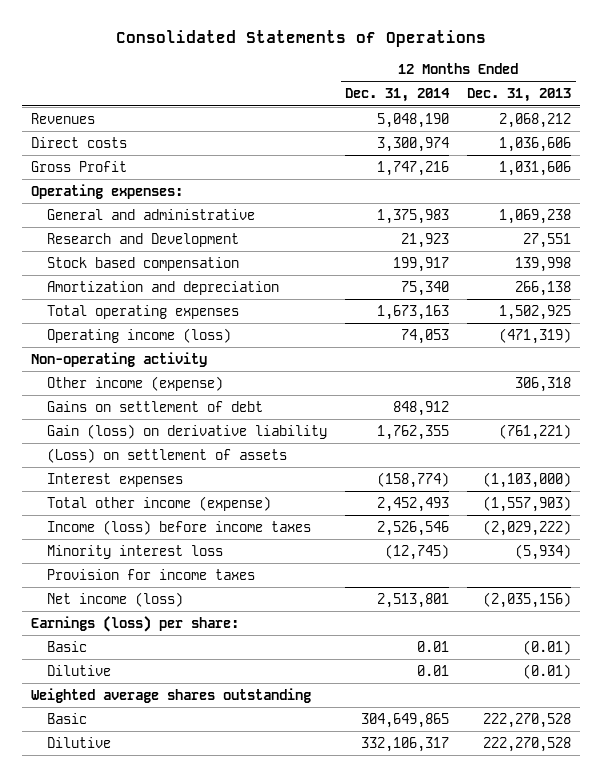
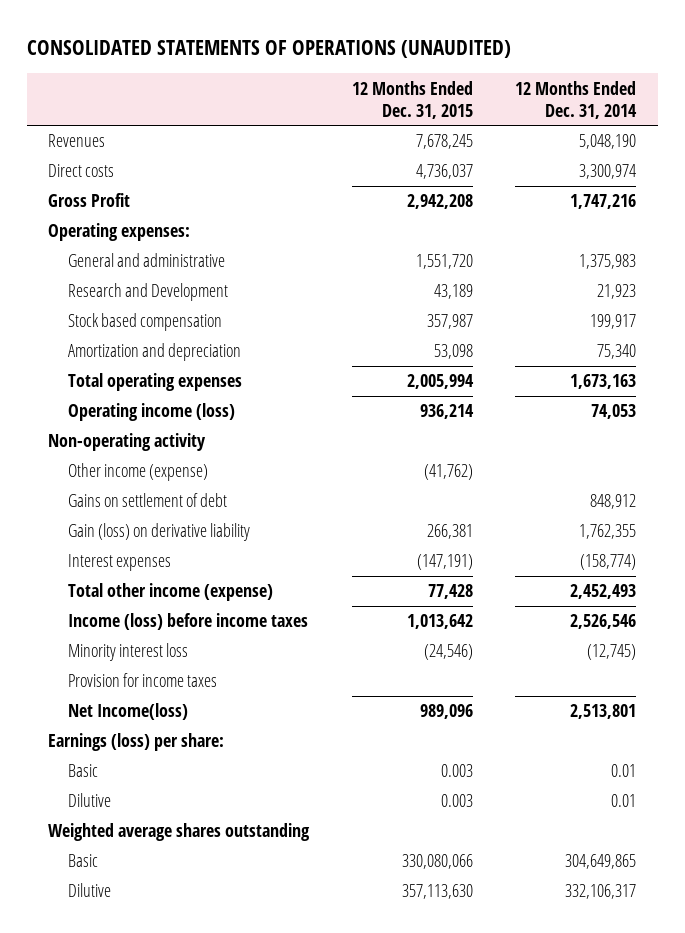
[116,30,487,48] Consolidated Statements of Operations -> [26,39,511,58] CONSOLIDATED STATEMENTS OF OPERATIONS (UNAUDITED)
[467,88,572,103] Dec. 31, 2013 -> none
none -> [351,80,473,119] 12 Months Ended Dec. 31, 2015
[46,448,287,464] (Loss) on settlement of assets -> none
[46,592,183,608] Net income (loss) -> [67,703,188,721] Net Income(loss)

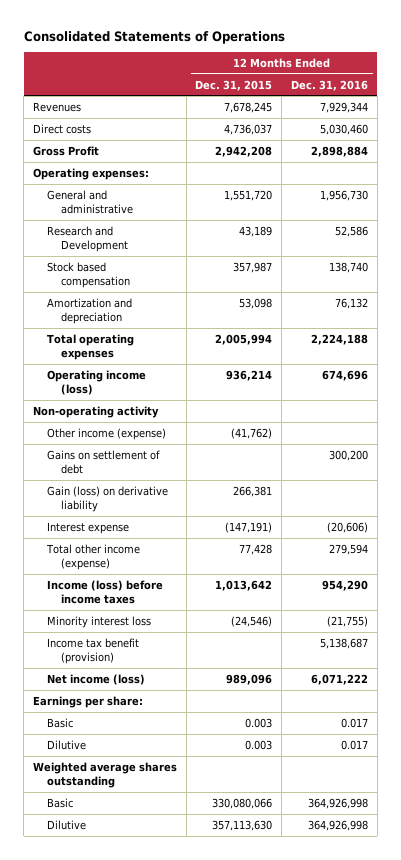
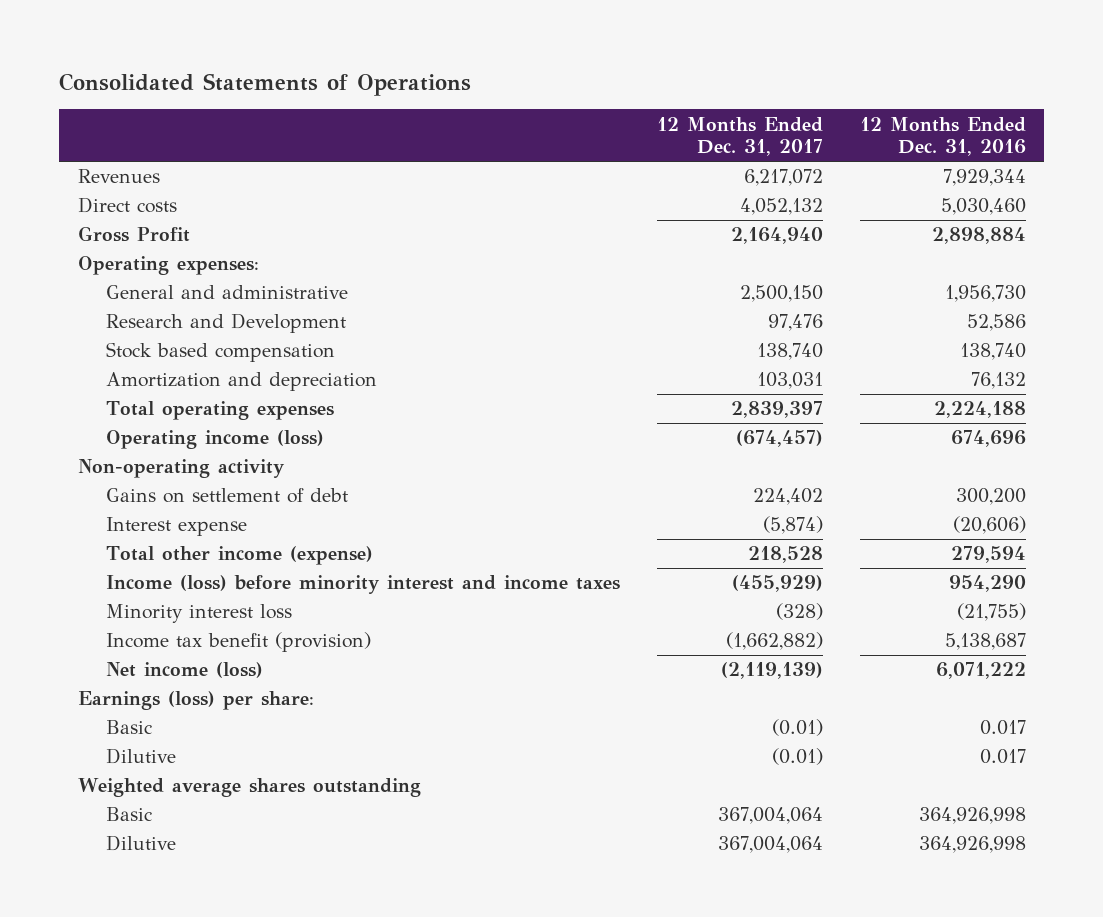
[195,79,273,91] Dec. 31, 2015 -> none
none -> [656,116,823,157] 12 Months Ended Dec. 31, 2017
[46,427,166,440] Other income (expense) -> none
[46,485,168,513] Gain (loss) on derivative liability -> none
[46,579,163,605] Income (loss) before income taxes -> [105,575,620,595] Income (loss) before minority interest and income taxes
[32,695,143,708] Earnings per share: -> [77,691,314,711] Earnings (loss) per share:

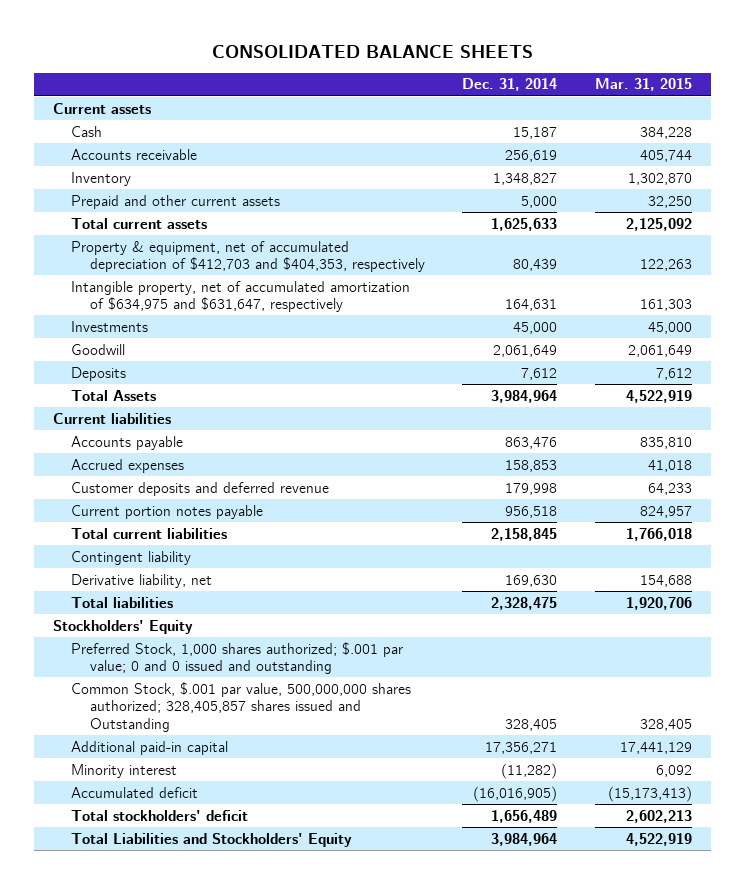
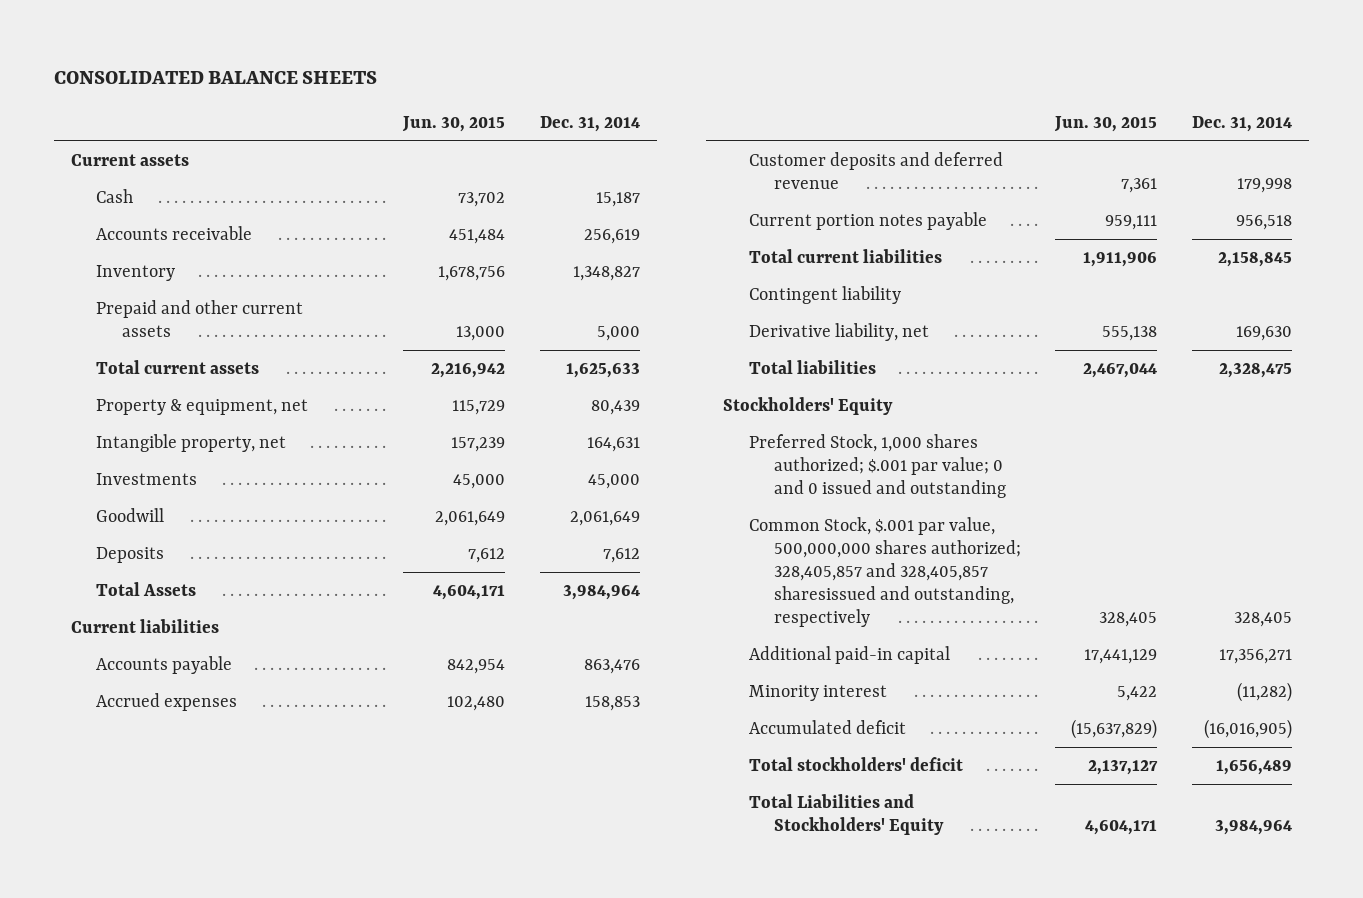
[595,78,693,92] Mar. 31, 2015 -> none
none -> [402,116,506,133] Jun. 30, 2015
[71,240,425,273] Property & equipment, net of accumulated depreciation of $412,703 and $404,353, respectively -> [96,399,309,416] Property & equipment, net
[71,280,411,313] Intangible property, net of accumulated amortization of $634,975 and $631,647, respectively -> [96,434,287,453] Intangible property, net
[71,681,412,732] Common Stock, $.001 par value, 500,000,000 shares authorized; 328,405,857 shares issued and Outstanding -> [748,517,1021,628] Common Stock, $.001 par value, 500,000,000 shares authorized; 328,405,857 and 328,405,857 sharesissued and outstanding, respectively

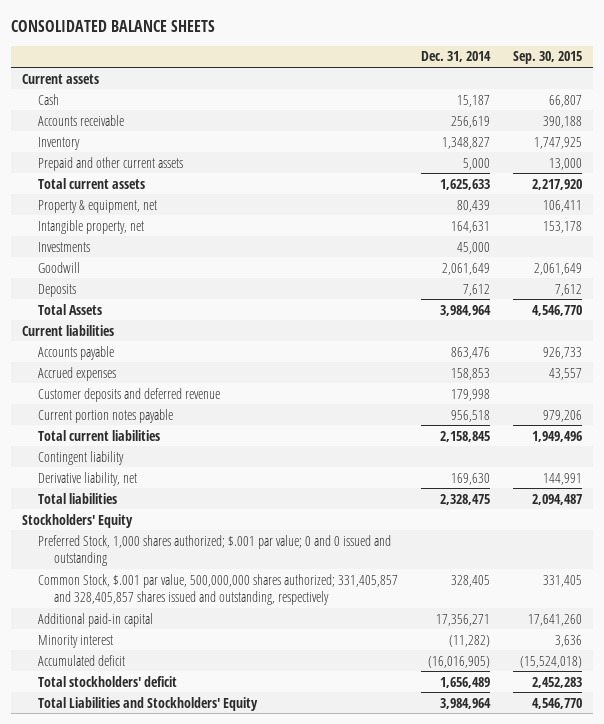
[402,116,506,133] Jun. 30, 2015 -> none
none -> [512,51,582,65] Sep. 30, 2015
[748,517,1021,628] Common Stock, $.001 par value, 500,000,000 shares authorized; 328,405,857 and 328,405,857 sharesissued and outstanding, respectively -> [38,573,399,605] Common Stock, $.001 par value, 500,000,000 shares authorized; 331,405,857 and 328,405,857 shares issued and outstanding, respectively

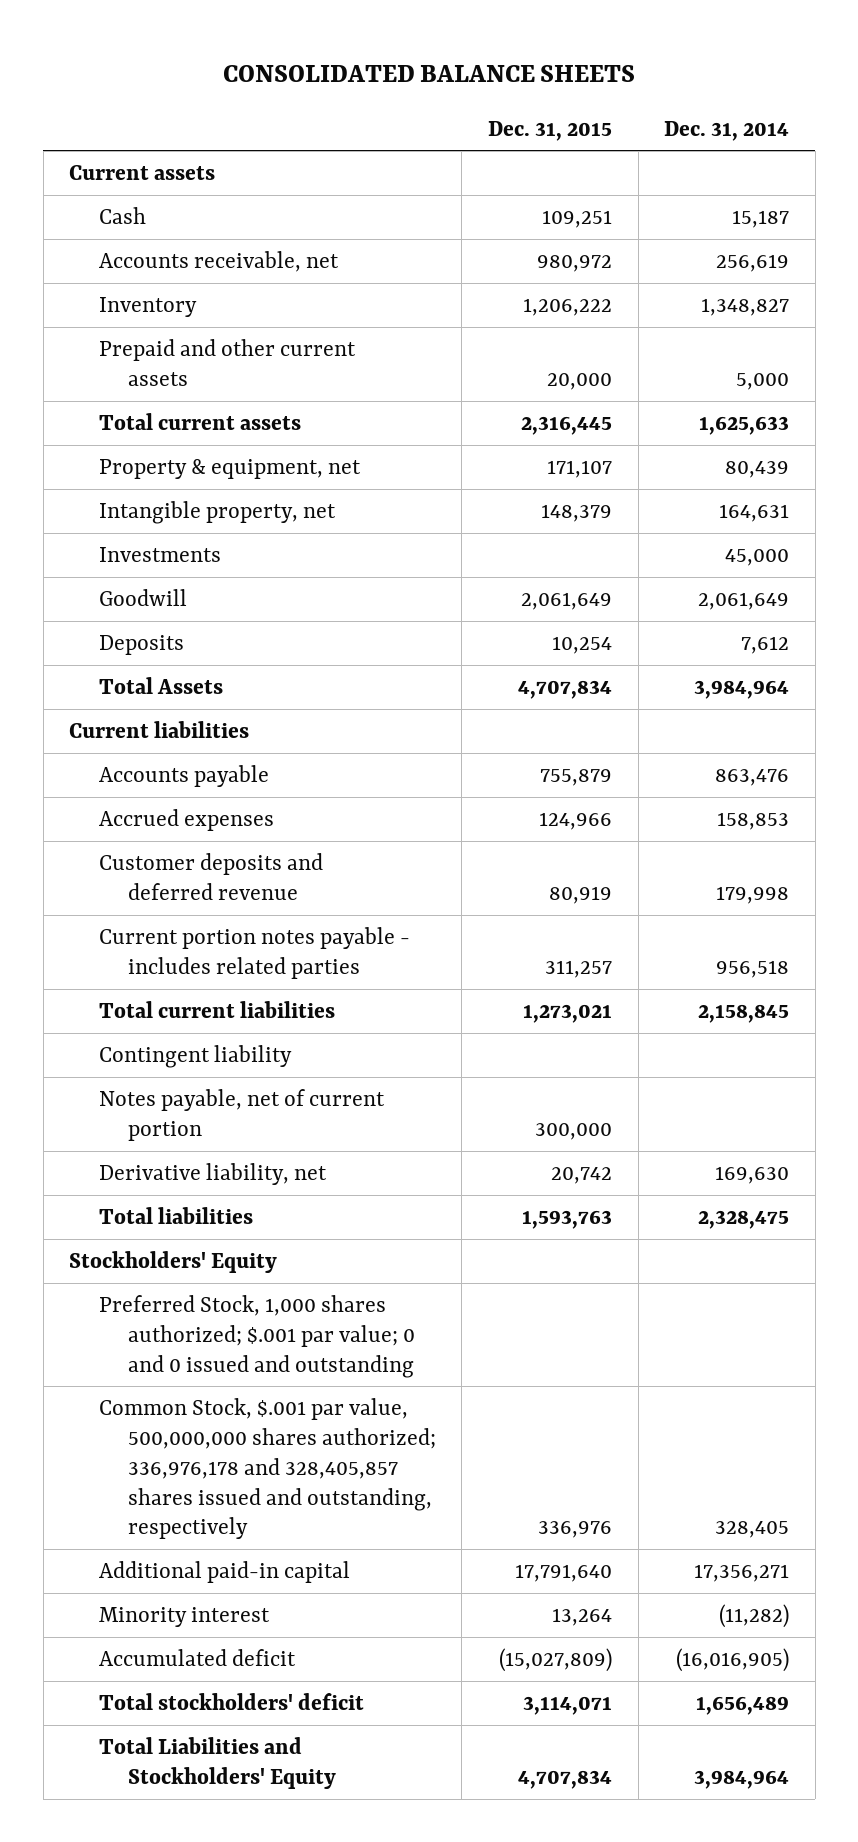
[512,51,582,65] Sep. 30, 2015 -> none
none -> [487,120,612,141] Dec. 31, 2015
[38,114,125,126] Accounts receivable -> [98,250,339,272] Accounts receivable, net
[38,408,174,423] Current portion notes payable -> [98,926,410,979] Current portion notes payable - includes related parties
none -> [98,1088,385,1141] Notes payable, net of current portion
[38,573,399,605] Common Stock, $.001 par value, 500,000,000 shares authorized; 331,405,857 and 328,405,857 shares issued and outstanding, respectively -> [98,1397,436,1540] Common Stock, $.001 par value, 500,000,000 shares authorized; 336,976,178 and 328,405,857 shares issued and outstanding, respectively

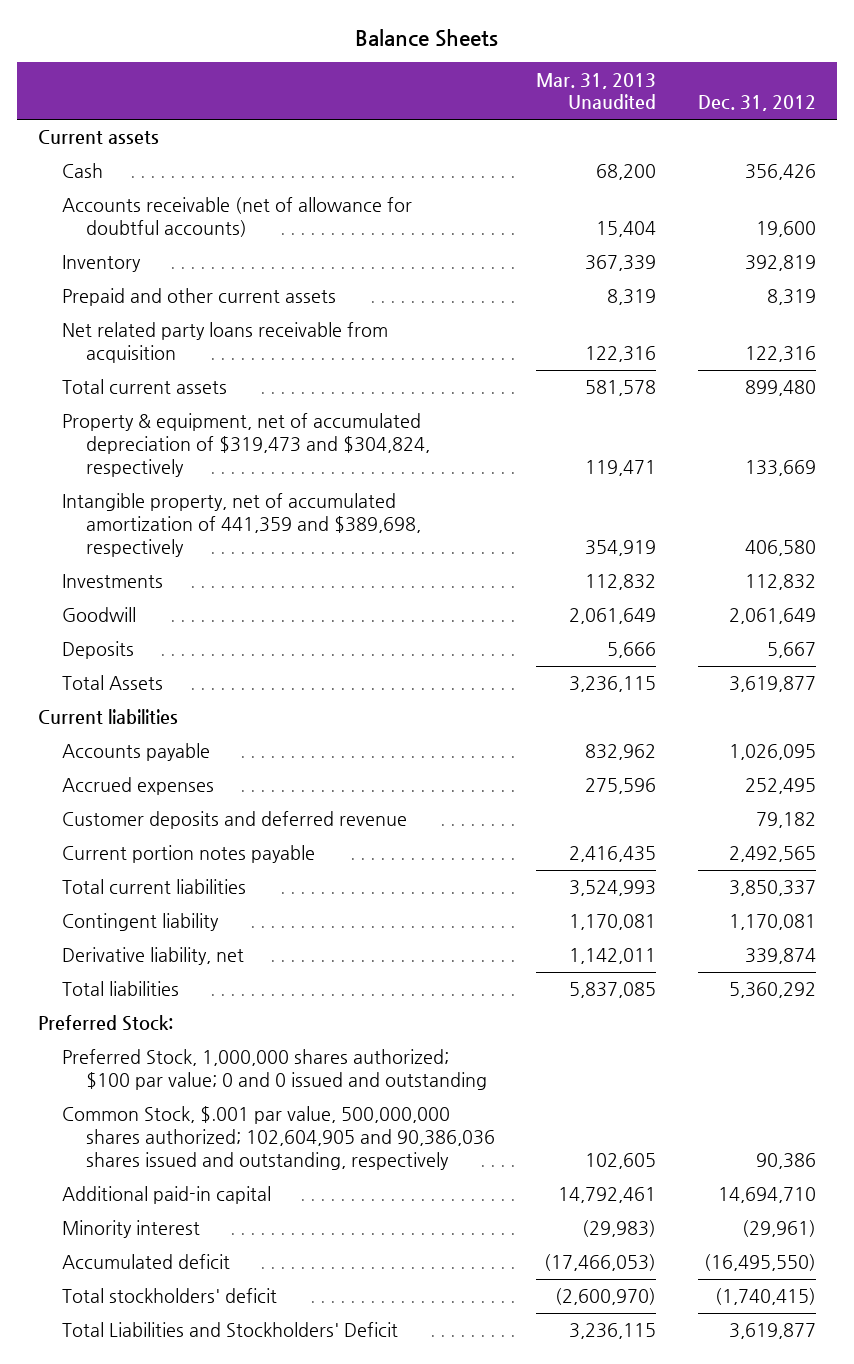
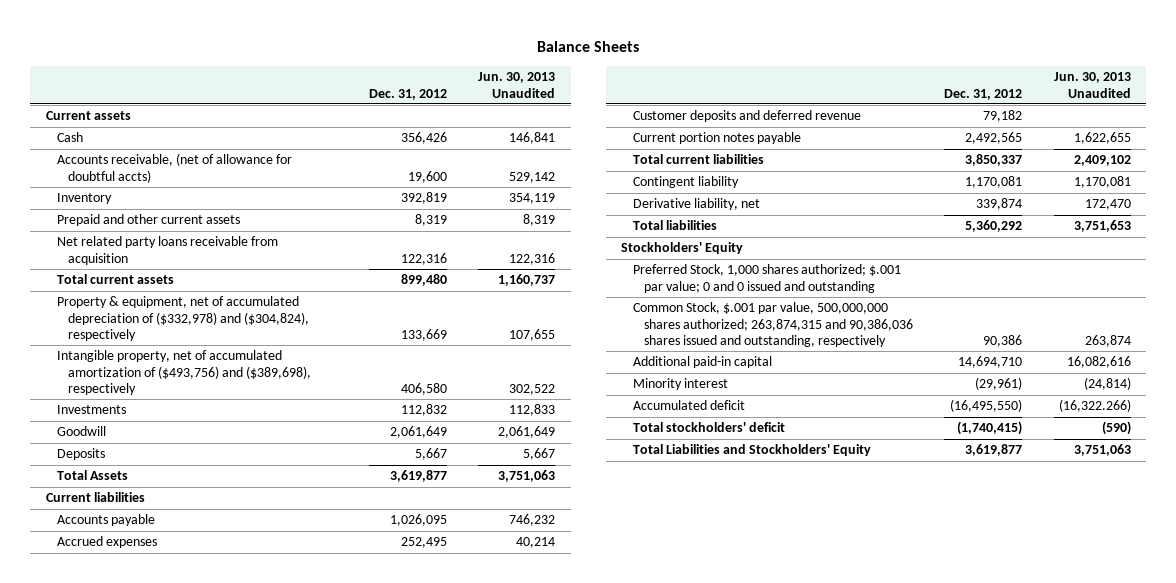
[536,72,657,110] Mar. 31, 2013 Unaudited -> none
none -> [478,72,556,98] Jun. 30, 2013 Unaudited
[61,197,412,238] Accounts receivable (net of allowance for doubtful accounts) -> [57,153,293,183] Accounts receivable, (net of allowance for doubtful accts)
[61,413,430,478] Property & equipment, net of accumulated depreciation of $319,473 and $304,824, respectively -> [57,296,310,342] Property & equipment, net of accumulated depreciation of ($332,978) and ($304,824), respectively
[61,493,421,558] Intangible property, net of accumulated amortization of 441,359 and $389,698, respectively -> [57,350,312,396] Intangible property, net of accumulated amortization of ($493,756) and ($389,698), respectively
[38,1015,174,1032] Preferred Stock: -> none
none -> [621,242,744,255] Stockholders' Equity
[61,1049,487,1091] Preferred Stock, 1,000,000 shares authorized; $100 par value; 0 and 0 issued and outstanding -> [632,264,901,293] Preferred Stock, 1,000 shares authorized; $.001 par value; 0 and 0 issued and outstanding
[61,1106,495,1171] Common Stock, $.001 par value, 500,000,000 shares authorized; 102,604,905 and 90,386,036 shares issued and outstanding, respectively -> [632,302,913,348] Common Stock, $.001 par value, 500,000,000 shares authorized; 263,874,315 and 90,386,036 shares issued and outstanding, respectively
[61,1322,398,1338] Total Liabilities and Stockholders' Deficit -> [632,444,871,457] Total Liabilities and Stockholders' Equity

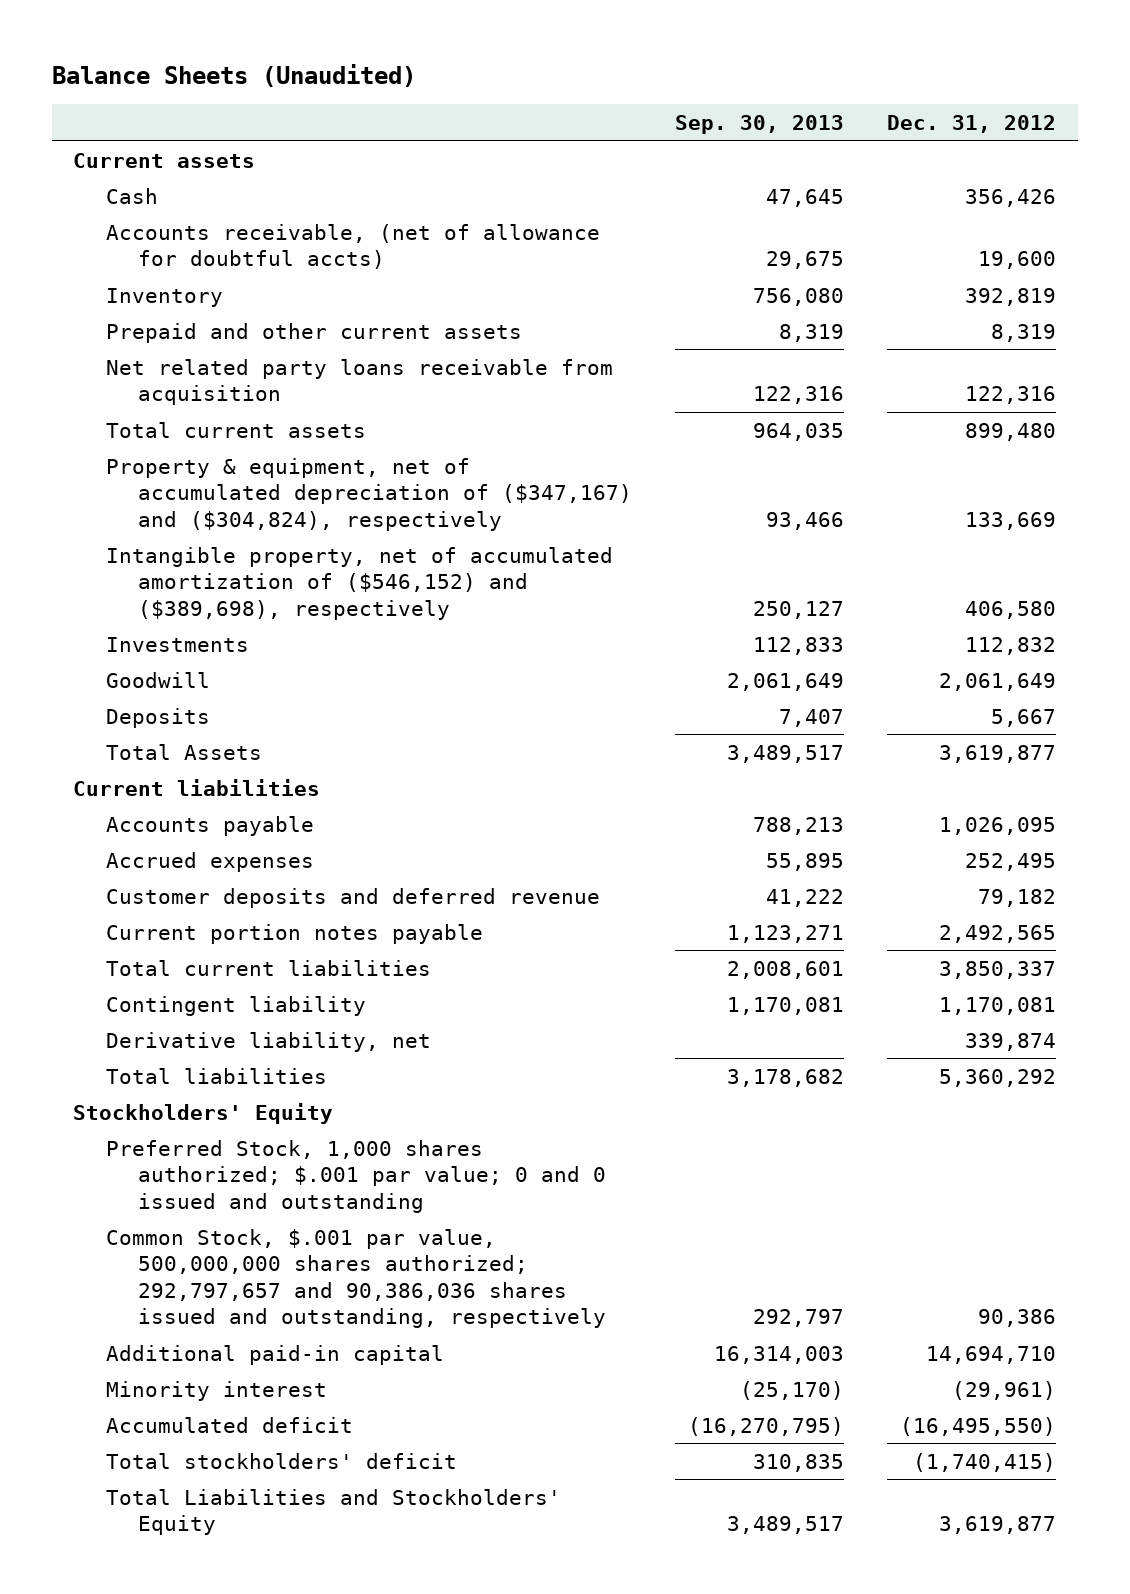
[537,40,640,52] Balance Sheets -> [51,63,416,87] Balance Sheets (Unaudited)
[478,72,556,98] Jun. 30, 2013 Unaudited -> none
none -> [675,114,845,134] Sep. 30, 2013
[57,296,310,342] Property & equipment, net of accumulated depreciation of ($332,978) and ($304,824), respectively -> [105,457,632,531] Property & equipment, net of accumulated depreciation of ($347,167) and ($304,824), respectively
[57,350,312,396] Intangible property, net of accumulated amortization of ($493,756) and ($389,698), respectively -> [105,546,613,620] Intangible property, net of accumulated amortization of ($546,152) and ($389,698), respectively
[632,302,913,348] Common Stock, $.001 par value, 500,000,000 shares authorized; 263,874,315 and 90,386,036 shares issued and outstanding, respectively -> [105,1228,606,1329] Common Stock, $.001 par value, 500,000,000 shares authorized; 292,797,657 and 90,386,036 shares issued and outstanding, respectively

